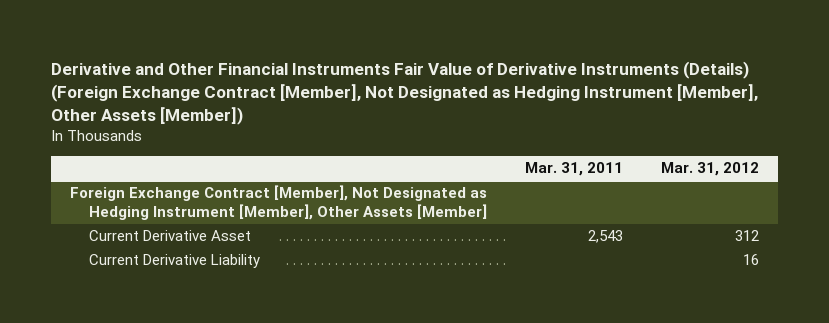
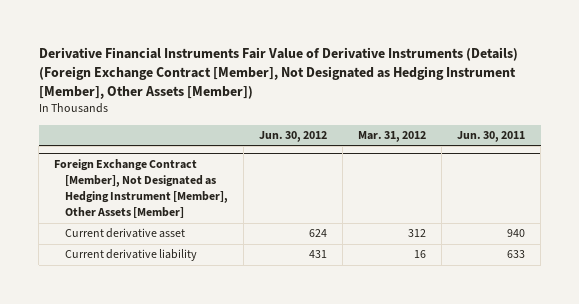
[51,60,759,125] Derivative and Other Financial Instruments Fair Value of Derivative Instruments (Details) (Foreign Exchange Contract [Member], Not Designated as Hedging Instrument [Member], Other Assets [Member]) -> [38,46,518,99] Derivative Financial Instruments Fair Value of Derivative Instruments (Details) (Foreign Exchange Contract [Member], Not Designated as Hedging Instrument [Member], Other Assets [Member])
[525,162,624,177] Mar. 31, 2011 -> none
none -> [259,131,328,143] Jun. 30, 2012
none -> [457,131,526,143] Jun. 30, 2011
[89,230,252,242] Current Derivative Asset -> [65,228,186,239] Current derivative asset
[89,254,261,269] Current Derivative Liability -> [65,249,198,262] Current derivative liability

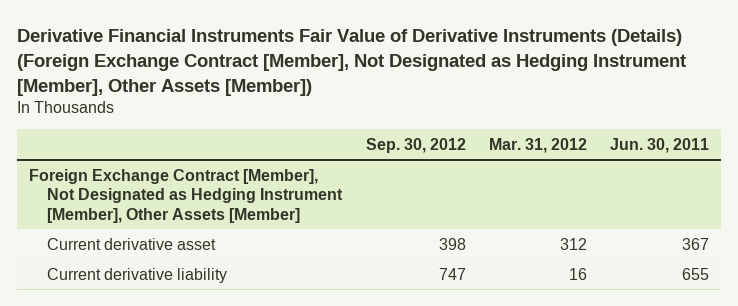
[259,131,328,143] Jun. 30, 2012 -> none
none -> [365,137,466,153] Sep. 30, 2012
[507,229,526,238] 940 -> [682,237,710,250] 367
[507,250,526,259] 633 -> [682,267,710,280] 655

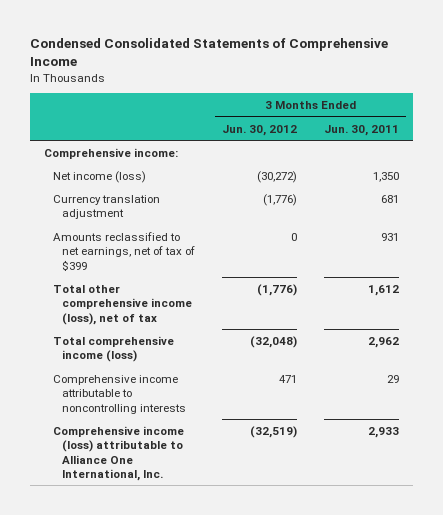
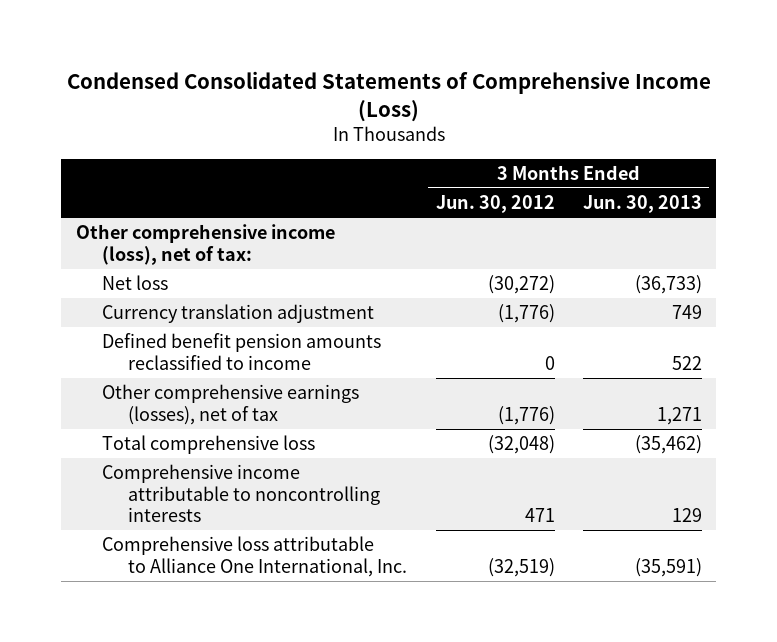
[30,38,389,67] Condensed Consolidated Statements of Comprehensive Income -> [66,71,711,122] Condensed Consolidated Statements of Comprehensive Income (Loss)
[324,124,400,136] Jun. 30, 2011 -> none
none -> [582,195,702,214] Jun. 30, 2013
[43,147,178,159] Comprehensive income: -> [75,224,335,265] Other comprehensive income (loss), net of tax:
[52,170,146,183] Net income (loss) -> [101,275,168,291] Net loss
[52,231,196,271] Amounts reclassified to net earnings, net of tax of $399 -> [101,333,381,370] Defined benefit pension amounts reclassified to income
[52,284,193,325] Total other comprehensive income (loss), net of tax -> [101,384,359,425] Other comprehensive earnings (losses), net of tax
[52,335,174,363] Total comprehensive income (loss) -> [101,435,315,455] Total comprehensive loss
[52,425,184,481] Comprehensive income (loss) attributable to Alliance One International, Inc. -> [101,536,408,577] Comprehensive loss attributable to Alliance One International, Inc.

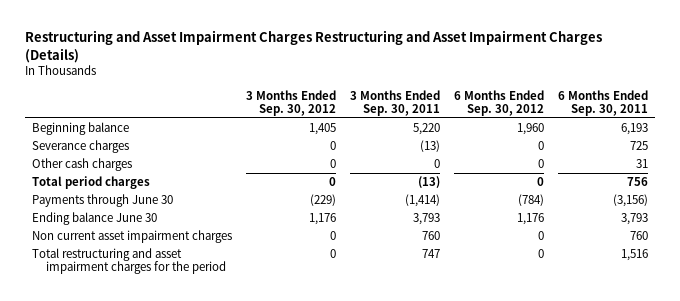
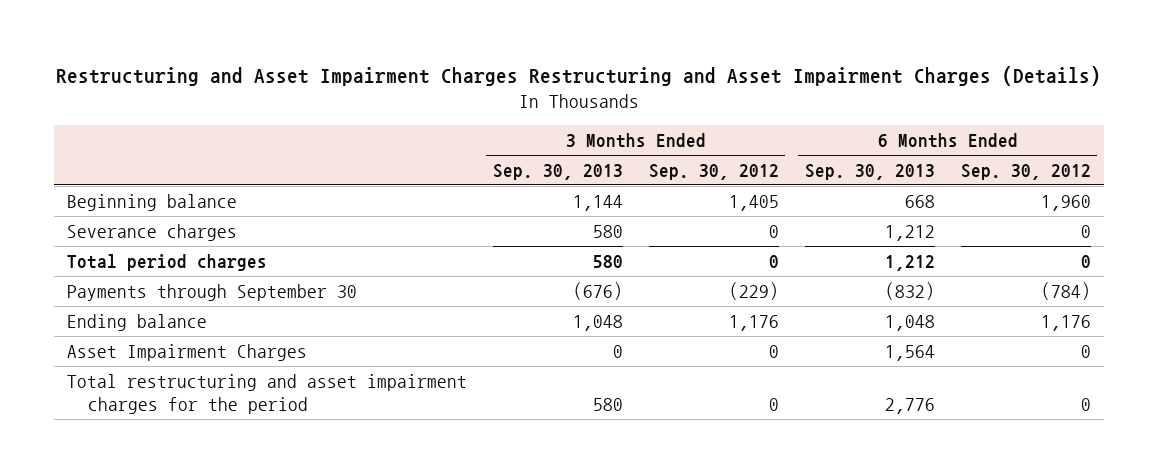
[349,89,440,117] 3 Months Ended Sep. 30, 2011 -> none
[557,89,648,117] 6 Months Ended Sep. 30, 2011 -> none
none -> [492,163,623,180] Sep. 30, 2013
none -> [804,163,935,180] Sep. 30, 2013
[31,158,132,172] Other cash charges -> none
[31,194,173,208] Payments through June 30 -> [66,283,357,301] Payments through September 30
[31,212,157,226] Ending balance June 30 -> [66,313,207,331] Ending balance
[31,230,232,244] Non current asset impairment charges -> [66,343,307,361] Asset Impairment Charges

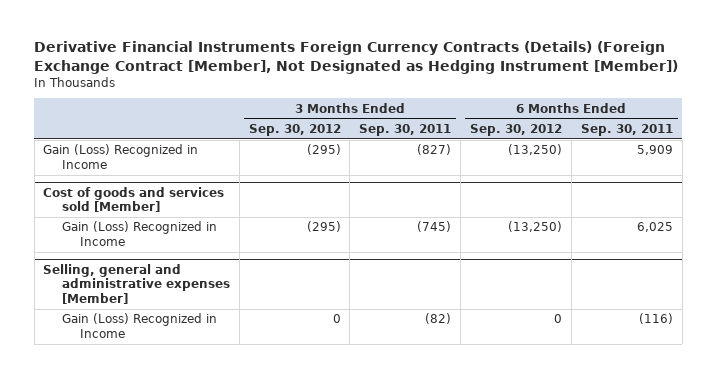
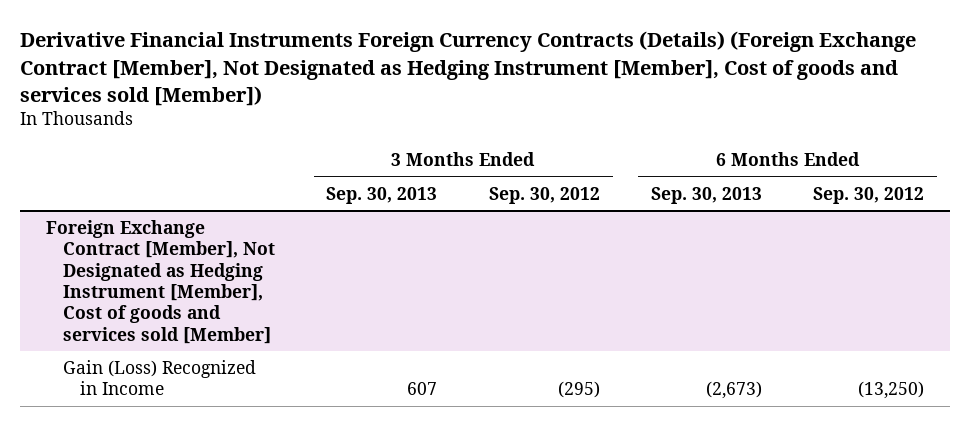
[34,41,679,74] Derivative Financial Instruments Foreign Currency Contracts (Details) (Foreign Exchange Contract [Member], Not Designated as Hedging Instrument [Member]) -> [20,31,917,106] Derivative Financial Instruments Foreign Currency Contracts (Details) (Foreign Exchange Contract [Member], Not Designated as Hedging Instrument [Member], Cost of goods and services sold [Member])
[359,123,452,136] Sep. 30, 2011 -> none
[580,123,673,136] Sep. 30, 2011 -> none
none -> [326,186,438,204] Sep. 30, 2013
none -> [651,186,763,204] Sep. 30, 2013
[43,144,199,169] Gain (Loss) Recognized in Income -> none
[43,186,225,213] Cost of goods and services sold [Member] -> none
none -> [45,220,276,344] Foreign Exchange Contract [Member], Not Designated as Hedging Instrument [Member], Cost of goods and services sold [Member]
[43,263,230,304] Selling, general and administrative expenses [Member] -> none
[61,313,217,338] Gain (Loss) Recognized in Income -> none

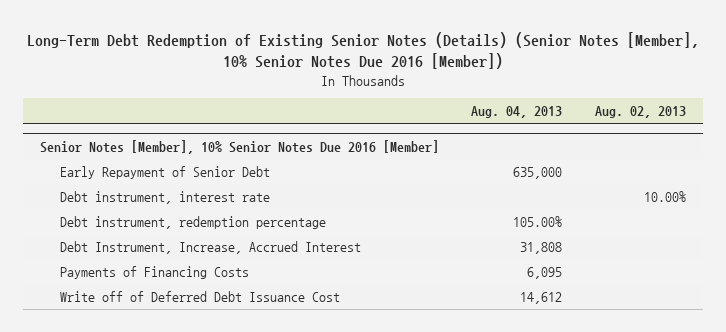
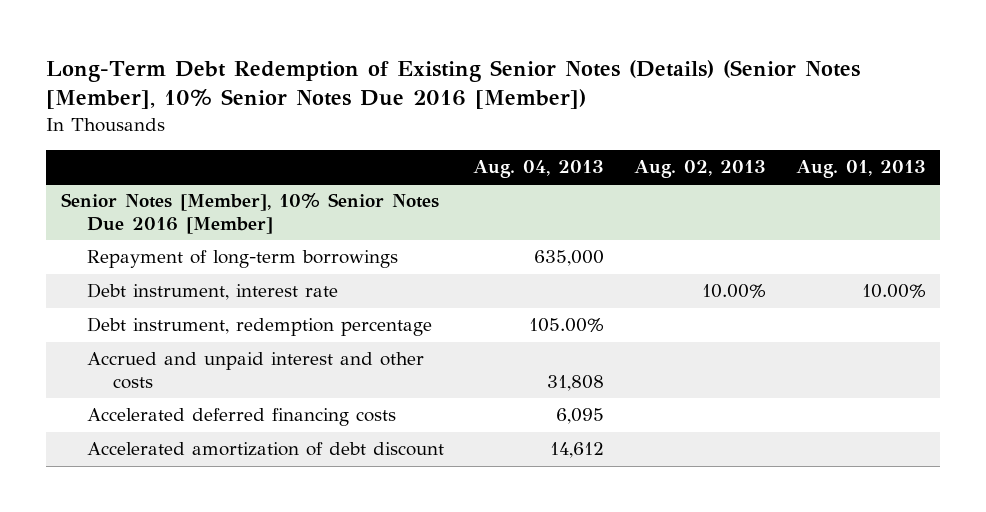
none -> [795,160,926,179] Aug. 01, 2013
[59,166,270,180] Early Repayment of Senior Debt -> [86,250,398,269] Repayment of long-term borrowings
[59,241,361,255] Debt Instrument, Increase, Accrued Interest -> [86,352,424,389] Accrued and unpaid interest and other costs
[59,266,249,280] Payments of Financing Costs -> [86,408,396,427] Accelerated deferred financing costs
[59,291,340,303] Write off of Deferred Debt Issuance Cost -> [86,442,444,457] Accelerated amortization of debt discount

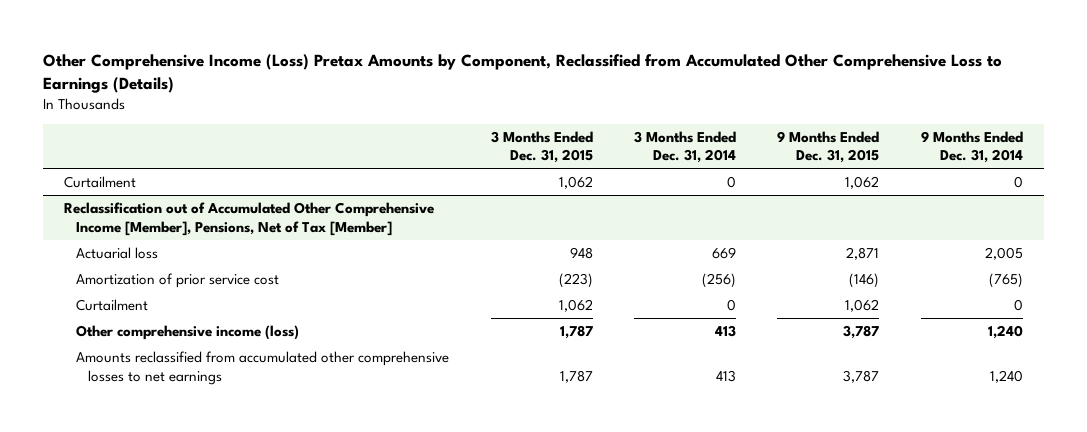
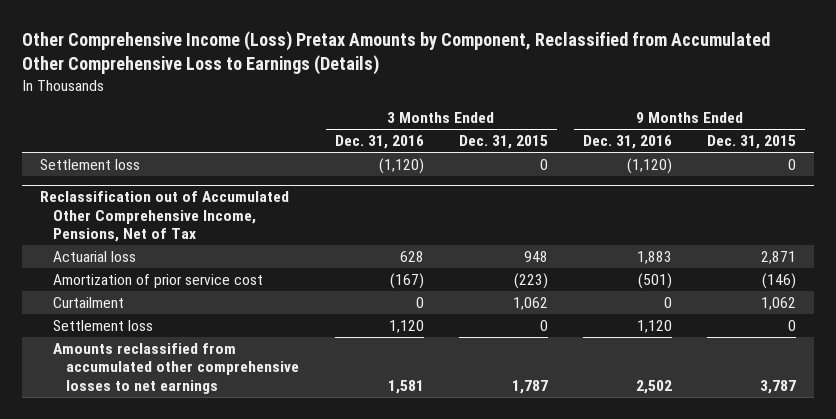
[634,130,737,164] 3 Months Ended Dec. 31, 2014 -> none
[920,130,1023,164] 9 Months Ended Dec. 31, 2014 -> none
none -> [334,135,424,150] Dec. 31, 2016
none -> [583,135,673,150] Dec. 31, 2016
[63,175,136,188] Curtailment -> none
none -> [39,158,140,170] Settlement loss
[63,201,434,236] Reclassification out of Accumulated Other Comprehensive Income [Member], Pensions, Net of Tax [Member] -> [39,191,289,243] Reclassification out of Accumulated Other Comprehensive Income, Pensions, Net of Tax
[76,324,300,340] Other comprehensive income (loss) -> none
none -> [52,319,153,331] Settlement loss

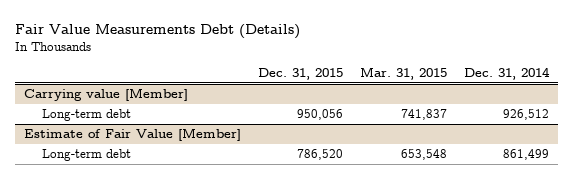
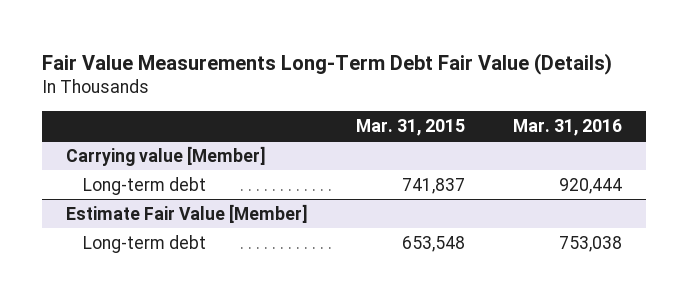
[14,23,300,39] Fair Value Measurements Debt (Details) -> [42,52,613,75] Fair Value Measurements Long-Term Debt Fair Value (Details)
[257,67,343,80] Dec. 31, 2015 -> none
[464,66,551,80] Dec. 31, 2014 -> none
none -> [512,118,622,136] Mar. 31, 2016
[23,128,241,142] Estimate of Fair Value [Member] -> [66,203,309,223] Estimate Fair Value [Member]

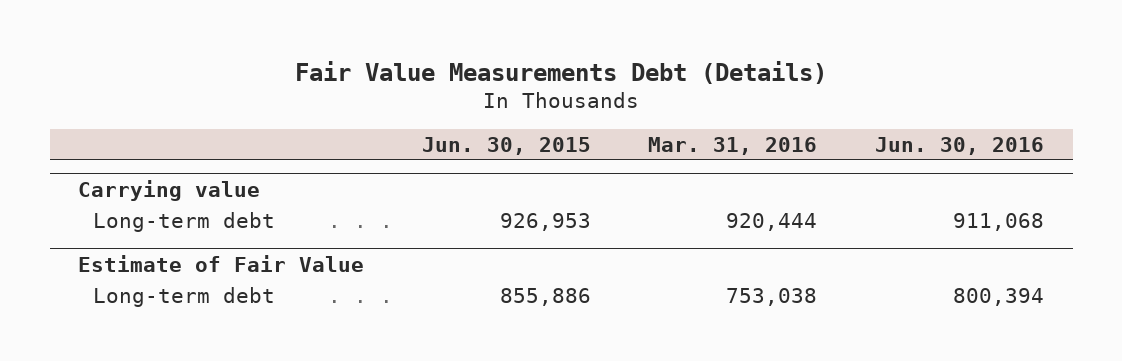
[42,52,613,75] Fair Value Measurements Long-Term Debt Fair Value (Details) -> [295,60,828,84] Fair Value Measurements Debt (Details)
[356,118,466,136] Mar. 31, 2015 -> none
none -> [421,136,591,155] Jun. 30, 2015
none -> [874,136,1044,155] Jun. 30, 2016
[66,145,267,166] Carrying value [Member] -> [78,179,261,201] Carrying value
[66,203,309,223] Estimate Fair Value [Member] -> [78,254,365,272] Estimate of Fair Value

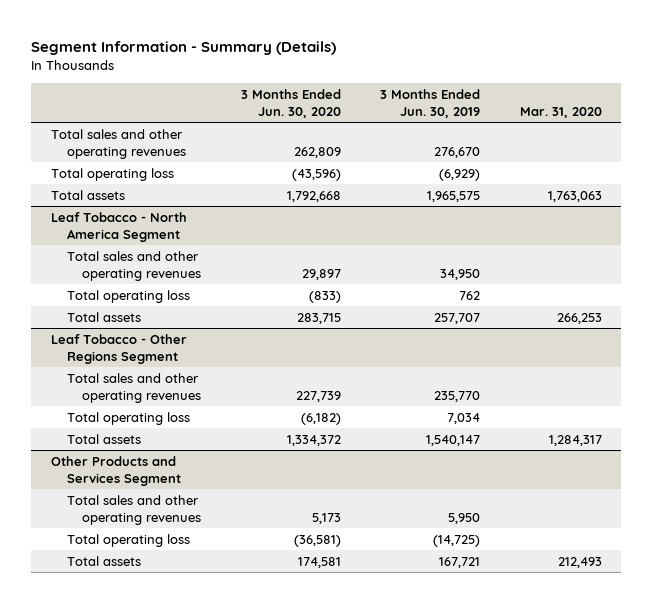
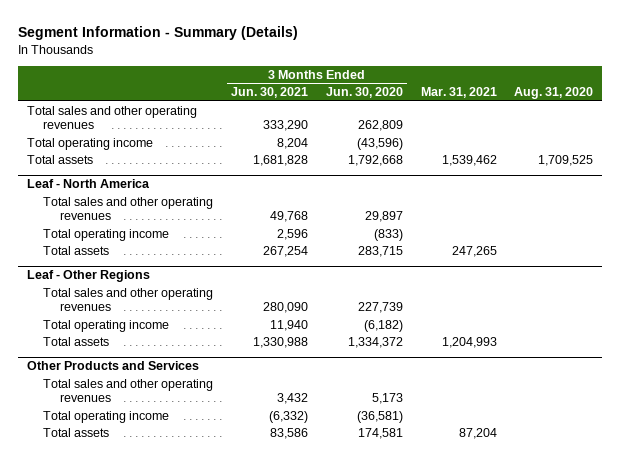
[380,88,481,118] 3 Months Ended Jun. 30, 2019 -> none
[519,106,602,118] Mar. 31, 2020 -> none
none -> [231,87,309,99] Jun. 30, 2021
none -> [420,87,497,99] Mar. 31, 2021
none -> [514,87,594,100] Aug. 31, 2020
[51,167,175,181] Total operating loss -> [26,137,153,150] Total operating income
[51,211,188,242] Leaf Tobacco - North America Segment -> [26,179,150,189] Leaf - North America
[66,289,190,303] Total operating loss -> [43,228,170,241] Total operating income
[51,333,188,364] Leaf Tobacco - Other Regions Segment -> [26,270,150,283] Leaf - Other Regions
[66,411,190,425] Total operating loss -> [43,319,170,332] Total operating income
[51,455,181,486] Other Products and Services Segment -> [26,361,199,371] Other Products and Services
[66,533,190,547] Total operating loss -> [43,410,170,423] Total operating income

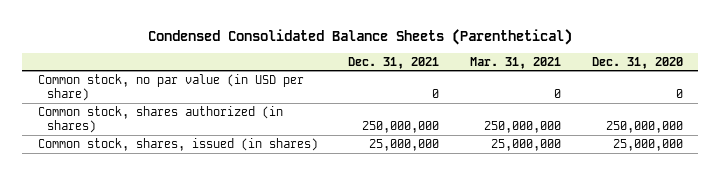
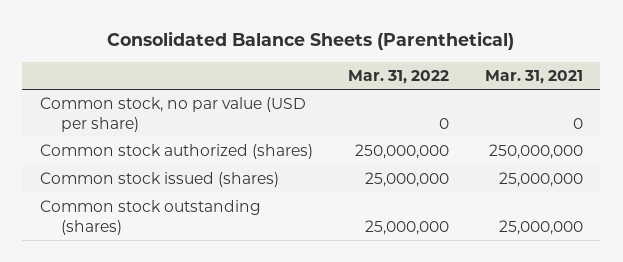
[148,28,573,45] Condensed Consolidated Balance Sheets (Parenthetical) -> [107,31,515,51] Consolidated Balance Sheets (Parenthetical)
[348,56,440,69] Dec. 31, 2021 -> none
[591,56,683,69] Dec. 31, 2020 -> none
none -> [348,69,450,84] Mar. 31, 2022
[37,73,304,102] Common stock, no par value (in USD per share) -> [39,97,306,132] Common stock, no par value (USD per share)
[37,105,283,134] Common stock, shares authorized (in shares) -> [39,144,313,160] Common stock authorized (shares)
[37,137,318,151] Common stock, shares, issued (in shares) -> [39,172,279,188] Common stock issued (shares)
none -> [39,200,261,235] Common stock outstanding (shares)

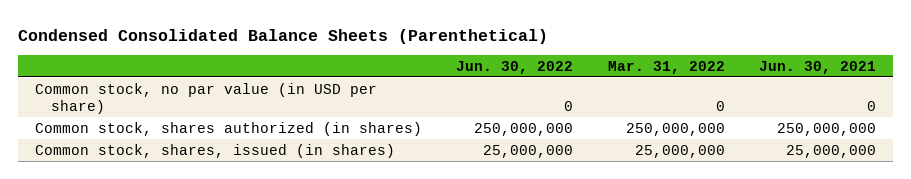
[107,31,515,51] Consolidated Balance Sheets (Parenthetical) -> [18,28,549,44] Condensed Consolidated Balance Sheets (Parenthetical)
[484,69,583,84] Mar. 31, 2021 -> none
none -> [456,60,574,74] Jun. 30, 2022
none -> [758,60,876,74] Jun. 30, 2021
[39,200,261,235] Common stock outstanding (shares) -> none
[39,97,306,132] Common stock, no par value (USD per share) -> [35,82,378,114] Common stock, no par value (in USD per share)
[39,144,313,160] Common stock authorized (shares) -> [35,121,423,136] Common stock, shares authorized (in shares)
[39,172,279,188] Common stock issued (shares) -> [35,143,396,158] Common stock, shares, issued (in shares)

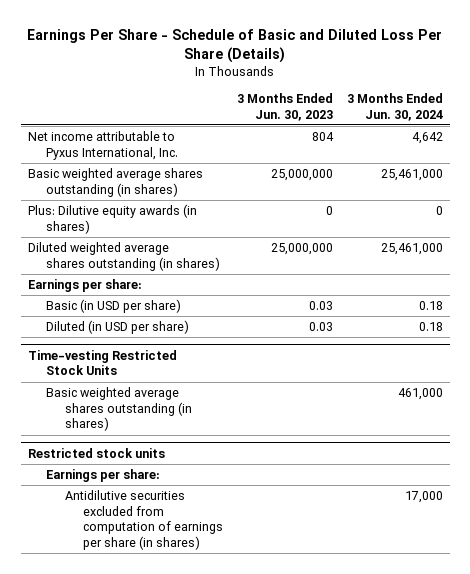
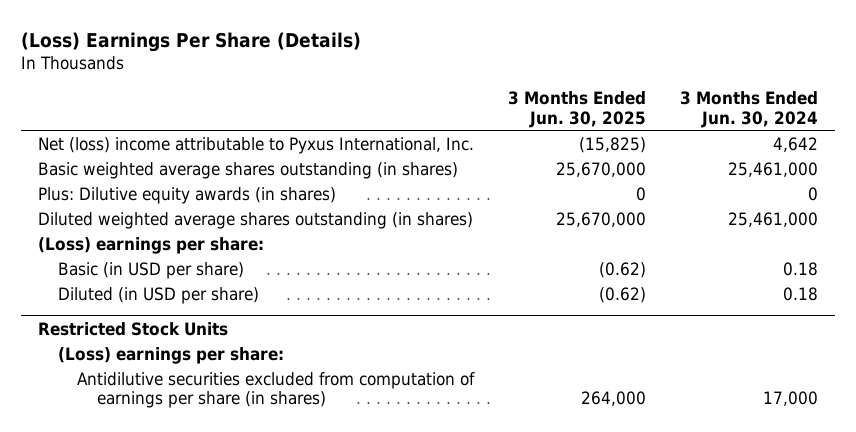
[27,28,443,63] Earnings Per Share - Schedule of Basic and Diluted Loss Per Share (Details) -> [21,31,362,52] (Loss) Earnings Per Share (Details)
[236,92,333,121] 3 Months Ended Jun. 30, 2023 -> none
none -> [508,91,647,128] 3 Months Ended Jun. 30, 2025
[27,131,179,160] Net income attributable to Pyxus International, Inc. -> [37,136,474,154] Net (loss) income attributable to Pyxus International, Inc.
[27,279,142,293] Earnings per share: -> [37,236,264,254] (Loss) earnings per share:
[27,349,177,376] Time-vesting Restricted Stock Units -> none
[46,387,192,432] Basic weighted average shares outstanding (in shares) -> none
[27,447,165,458] Restricted stock units -> [37,321,228,336] Restricted Stock Units
[46,469,161,483] Earnings per share: -> [57,346,284,364] (Loss) earnings per share:

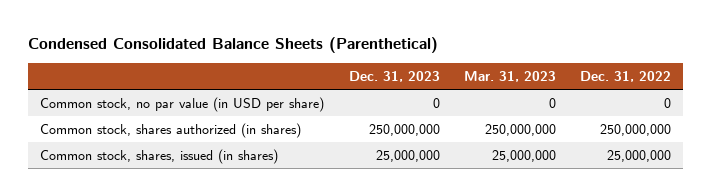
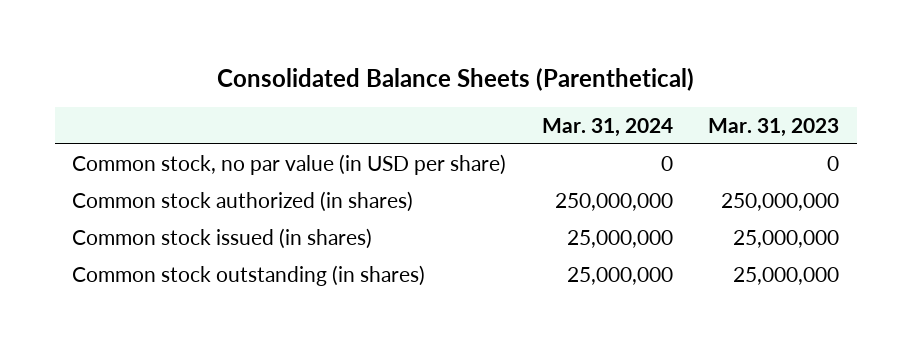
[28,37,439,54] Condensed Consolidated Balance Sheets (Parenthetical) -> [216,67,694,91] Consolidated Balance Sheets (Parenthetical)
[348,71,440,83] Dec. 31, 2023 -> none
[580,71,672,83] Dec. 31, 2022 -> none
none -> [541,118,673,138] Mar. 31, 2024
[40,122,302,138] Common stock, shares authorized (in shares) -> [72,190,414,212] Common stock authorized (in shares)
[40,148,279,164] Common stock, shares, issued (in shares) -> [72,227,373,249] Common stock issued (in shares)
none -> [72,264,426,286] Common stock outstanding (in shares)

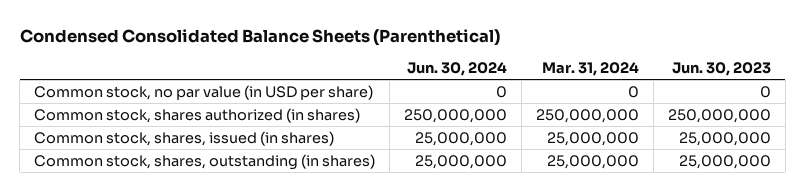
[216,67,694,91] Consolidated Balance Sheets (Parenthetical) -> [19,29,500,47] Condensed Consolidated Balance Sheets (Parenthetical)
[708,118,840,138] Mar. 31, 2023 -> none
none -> [407,62,508,77] Jun. 30, 2024
none -> [671,62,771,77] Jun. 30, 2023
[72,190,414,212] Common stock authorized (in shares) -> [34,107,361,123] Common stock, shares authorized (in shares)
[72,227,373,249] Common stock issued (in shares) -> [34,130,335,146] Common stock, shares, issued (in shares)
[72,264,426,286] Common stock outstanding (in shares) -> [34,153,376,170] Common stock, shares, outstanding (in shares)

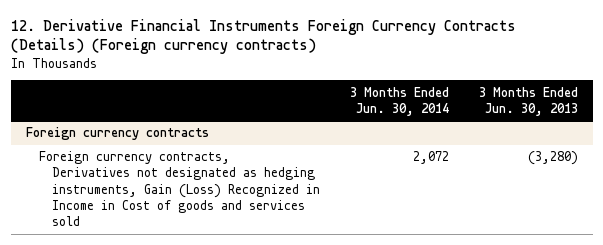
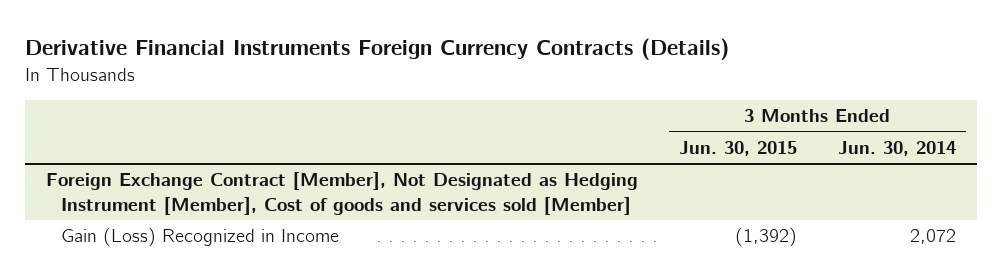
[10,18,516,55] 12. Derivative Financial Instruments Foreign Currency Contracts (Details) (Foreign currency contracts) -> [25,37,730,60] Derivative Financial Instruments Foreign Currency Contracts (Details)
[478,86,578,116] 3 Months Ended Jun. 30, 2013 -> none
none -> [678,140,797,156] Jun. 30, 2015
[25,127,209,141] Foreign currency contracts -> none
none -> [45,172,638,215] Foreign Exchange Contract [Member], Not Designated as Hedging Instrument [Member], Cost of goods and services sold [Member]
[38,151,321,227] Foreign currency contracts, Derivatives not designated as hedging instruments, Gain (Loss) Recognized in Income in Cost of goods and services sold -> [60,227,339,248] Gain (Loss) Recognized in Income

